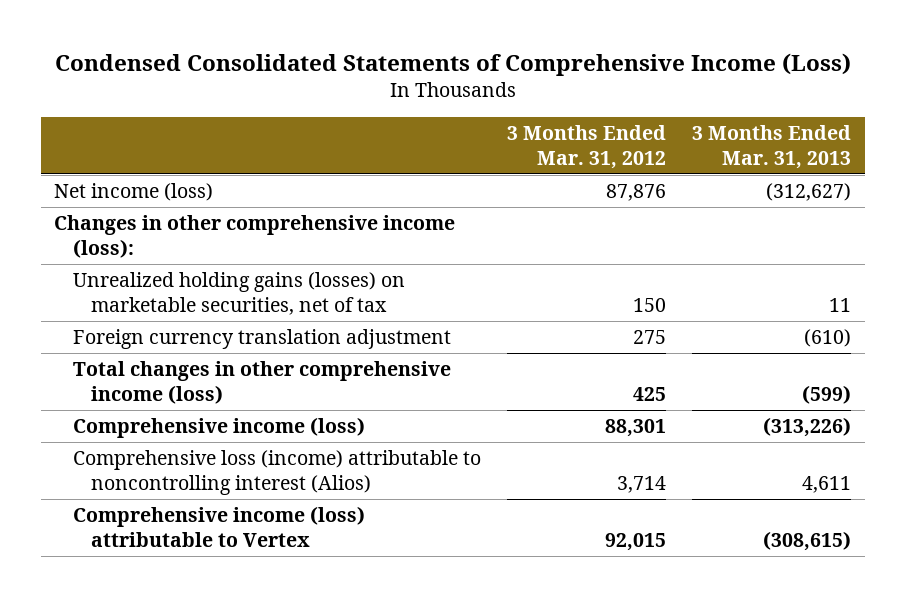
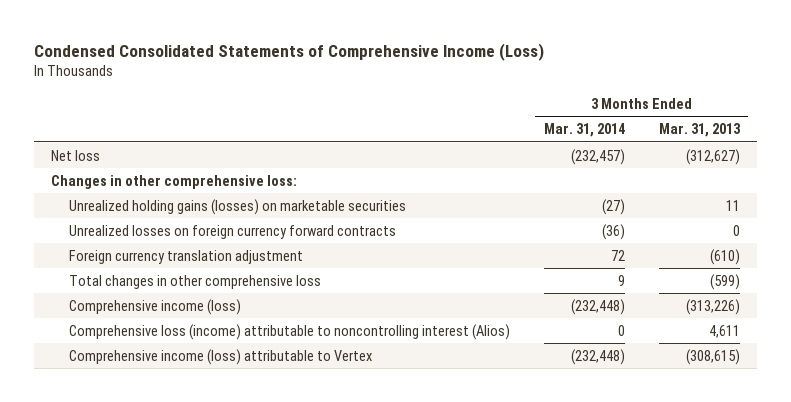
[506,125,666,169] 3 Months Ended Mar. 31, 2012 -> none
none -> [543,123,625,138] Mar. 31, 2014
[53,183,213,202] Net income (loss) -> [51,149,101,161] Net loss
[53,215,455,258] Changes in other comprehensive income (loss): -> [51,174,298,189] Changes in other comprehensive loss:
[72,272,405,315] Unrealized holding gains (losses) on marketable securities, net of tax -> [68,198,406,215] Unrealized holding gains (losses) on marketable securities
none -> [68,224,396,239] Unrealized losses on foreign currency forward contracts
[72,361,451,404] Total changes in other comprehensive income (loss) -> [68,274,321,289] Total changes in other comprehensive loss

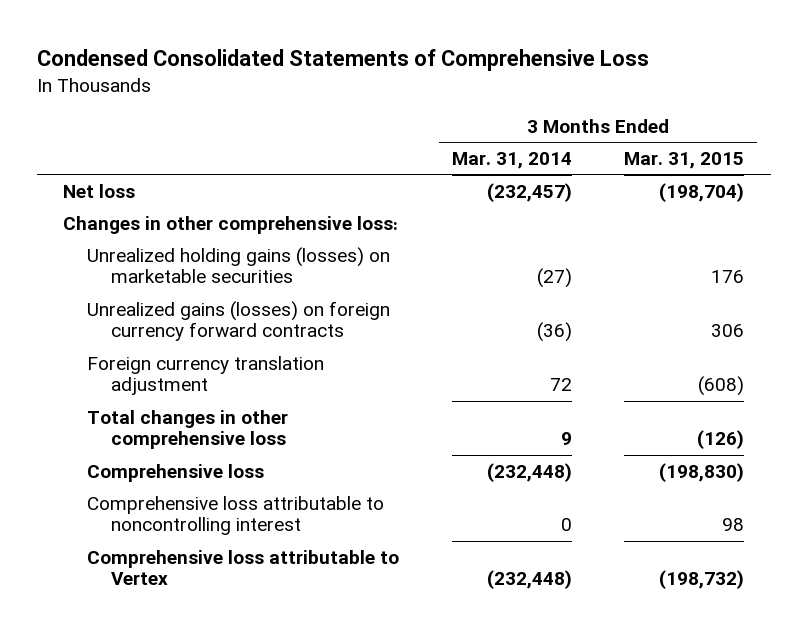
[34,42,545,61] Condensed Consolidated Statements of Comprehensive Income (Loss) -> [37,49,650,72] Condensed Consolidated Statements of Comprehensive Loss
[658,123,741,138] Mar. 31, 2013 -> none
none -> [624,151,745,169] Mar. 31, 2015
[68,224,396,239] Unrealized losses on foreign currency forward contracts -> [87,300,391,342] Unrealized gains (losses) on foreign currency forward contracts
[68,298,241,315] Comprehensive income (loss) -> [87,463,265,482] Comprehensive loss
[68,323,510,340] Comprehensive loss (income) attributable to noncontrolling interest (Alios) -> [87,495,385,536] Comprehensive loss attributable to noncontrolling interest
[68,348,372,365] Comprehensive income (loss) attributable to Vertex -> [87,549,400,586] Comprehensive loss attributable to Vertex

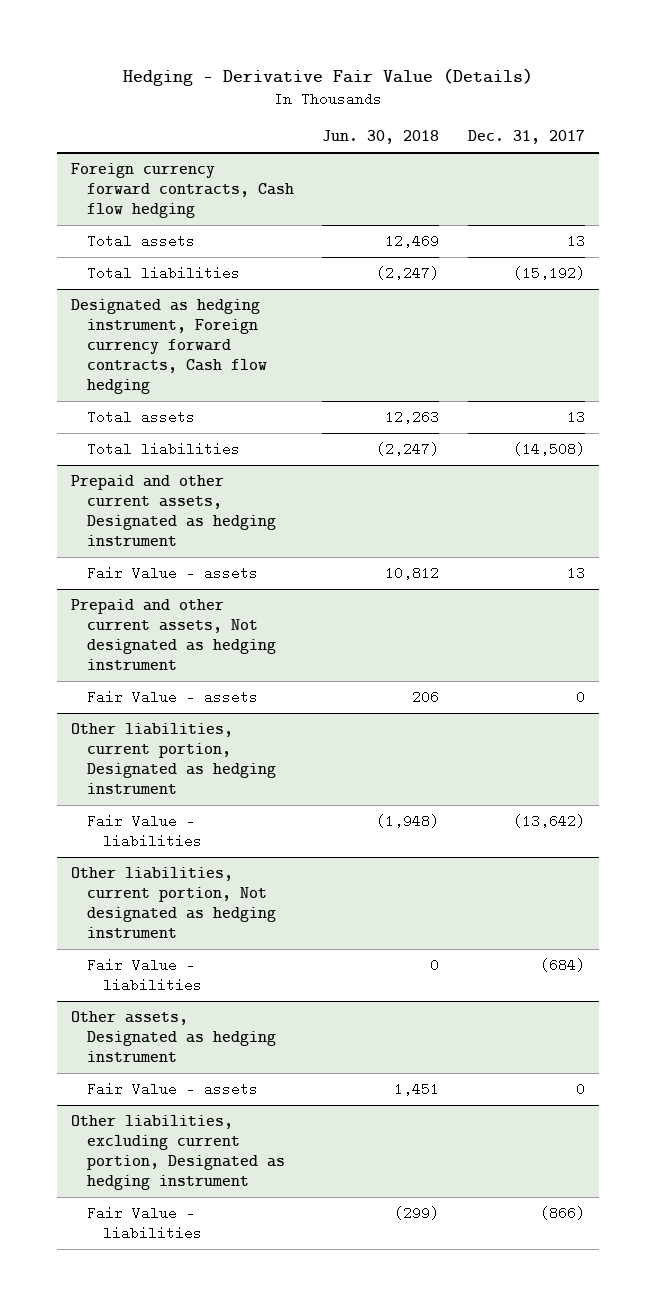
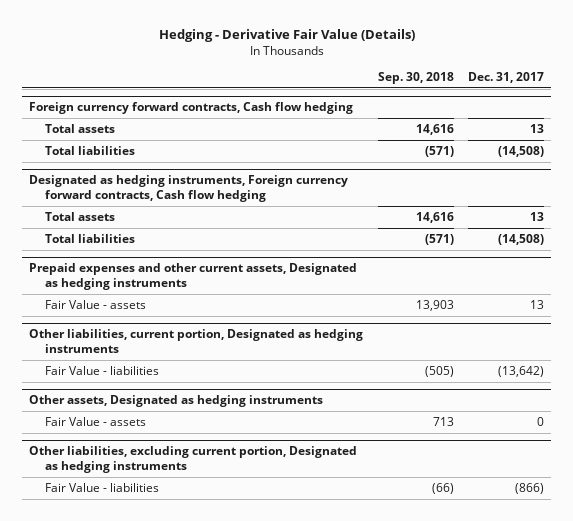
[322,130,440,145] Jun. 30, 2018 -> none
none -> [377,71,454,84] Sep. 30, 2018
[512,265,585,280] (15,192) -> [498,145,545,157] (14,508)
[70,298,267,395] Designated as hedging instrument, Foreign currency forward contracts, Cash flow hedging -> [29,175,349,202] Designated as hedging instruments, Foreign currency forward contracts, Cash flow hedging
[70,474,276,547] Prepaid and other current assets, Designated as hedging instrument -> [29,263,358,290] Prepaid expenses and other current assets, Designated as hedging instruments
[70,598,276,671] Prepaid and other current assets, Not designated as hedging instrument -> none
[86,689,258,704] Fair Value - assets -> none
[70,722,276,795] Other liabilities, current portion, Designated as hedging instrument -> [29,329,364,353] Other liabilities, current portion, Designated as hedging instruments
[70,866,276,939] Other liabilities, current portion, Not designated as hedging instrument -> none
[86,957,202,992] Fair Value - liabilities -> none
[70,1010,276,1062] Other assets, Designated as hedging instrument -> [29,395,324,408] Other assets, Designated as hedging instruments
[70,1114,285,1191] Other liabilities, excluding current portion, Designated as hedging instrument -> [29,446,358,473] Other liabilities, excluding current portion, Designated as hedging instruments

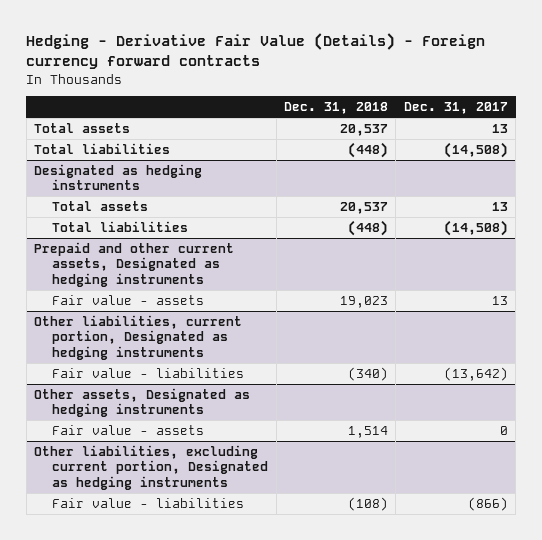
[158,29,415,43] Hedging - Derivative Fair Value (Details) -> [26,33,486,70] Hedging - Derivative Fair Value (Details) - Foreign currency forward contracts
[377,71,454,84] Sep. 30, 2018 -> none
none -> [283,102,388,115] Dec. 31, 2018
[29,102,354,115] Foreign currency forward contracts, Cash flow hedging -> none
[29,175,349,202] Designated as hedging instruments, Foreign currency forward contracts, Cash flow hedging -> none
none -> [34,163,203,191] Designated as hedging instruments
[29,263,358,290] Prepaid expenses and other current assets, Designated as hedging instruments -> [34,241,235,287] Prepaid and other current assets, Designated as hedging instruments
[45,299,147,309] Fair Value - assets -> [52,294,205,305] Fair value - assets
[45,365,160,375] Fair Value - liabilities -> [52,367,245,378] Fair value - liabilities
[45,416,147,426] Fair Value - assets -> [52,424,205,435] Fair value - assets
[45,482,160,492] Fair Value - liabilities -> [52,497,245,508] Fair value - liabilities

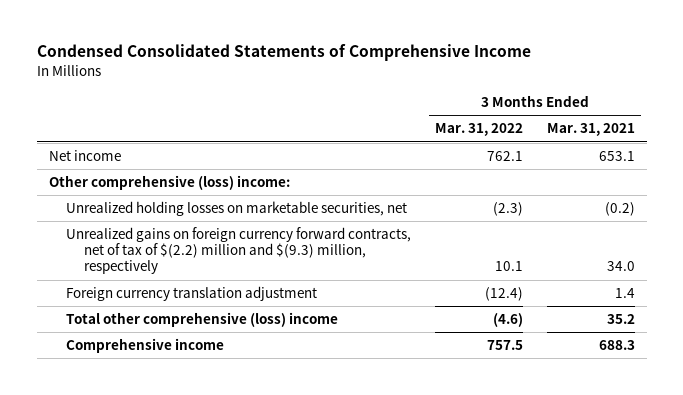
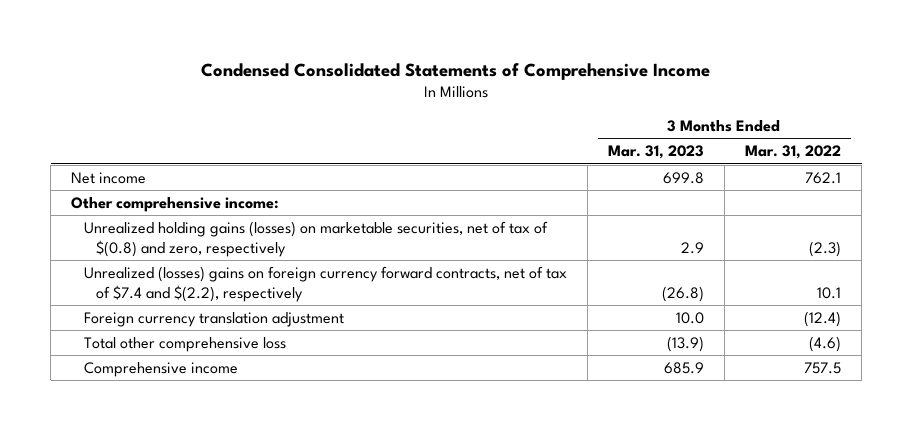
[546,123,635,137] Mar. 31, 2021 -> none
none -> [607,145,704,160] Mar. 31, 2023
[48,175,290,191] Other comprehensive (loss) income: -> [71,196,280,212] Other comprehensive income:
[66,201,408,217] Unrealized holding losses on marketable securities, net -> [83,220,548,257] Unrealized holding gains (losses) on marketable securities, net of tax of $(0.8) and zero, respectively
[66,227,412,275] Unrealized gains on foreign currency forward contracts, net of tax of $(2.2) million and $(9.3) million, respectively -> [83,265,567,302] Unrealized (losses) gains on foreign currency forward contracts, net of tax of $7.4 and $(2.2), respectively
[66,312,339,328] Total other comprehensive (loss) income -> [83,336,286,352] Total other comprehensive loss

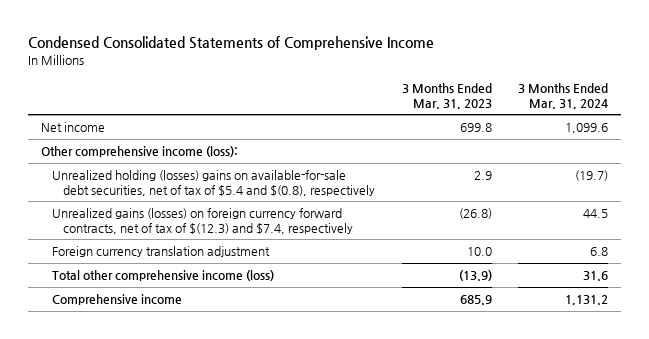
[744,145,841,160] Mar. 31, 2022 -> none
none -> [517,82,608,109] 3 Months Ended Mar. 31, 2024
[71,196,280,212] Other comprehensive income: -> [41,146,239,158] Other comprehensive income (loss):
[83,220,548,257] Unrealized holding gains (losses) on marketable securities, net of tax of $(0.8) and zero, respectively -> [52,170,376,196] Unrealized holding (losses) gains on available-for-sale debt securities, net of tax of $5.4 and $(0.8), respectively
[83,265,567,302] Unrealized (losses) gains on foreign currency forward contracts, net of tax of $7.4 and $(2.2), respectively -> [52,208,354,234] Unrealized gains (losses) on foreign currency forward contracts, net of tax of $(12.3) and $7.4, respectively
[83,336,286,352] Total other comprehensive loss -> [52,270,275,282] Total other comprehensive income (loss)

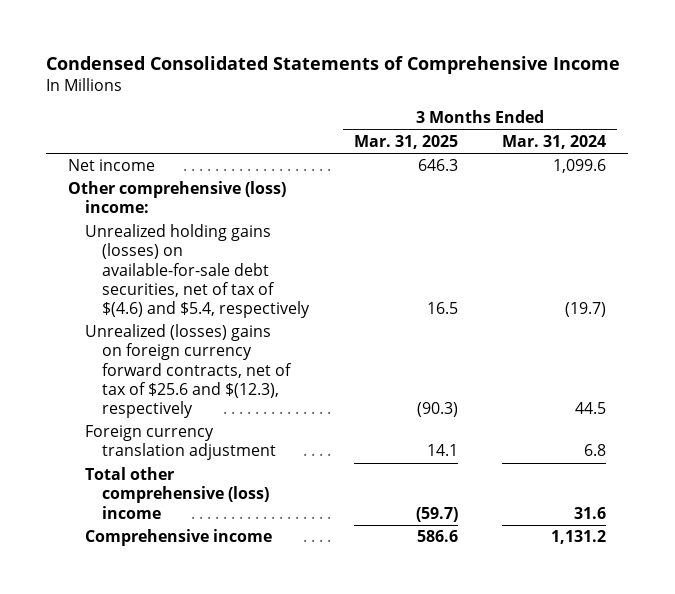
[401,82,492,109] 3 Months Ended Mar. 31, 2023 -> none
none -> [353,134,458,149] Mar. 31, 2025
[41,146,239,158] Other comprehensive income (loss): -> [68,181,287,214] Other comprehensive (loss) income:
[52,170,376,196] Unrealized holding (losses) gains on available-for-sale debt securities, net of tax of $5.4 and $(0.8), respectively -> [85,224,311,319] Unrealized holding gains (losses) on available-for-sale debt securities, net of tax of $(4.6) and $5.4, respectively
[52,208,354,234] Unrealized gains (losses) on foreign currency forward contracts, net of tax of $(12.3) and $7.4, respectively -> [85,324,293,419] Unrealized (losses) gains on foreign currency forward contracts, net of tax of $25.6 and $(12.3), respectively
[52,270,275,282] Total other comprehensive income (loss) -> [85,467,270,519] Total other comprehensive (loss) income

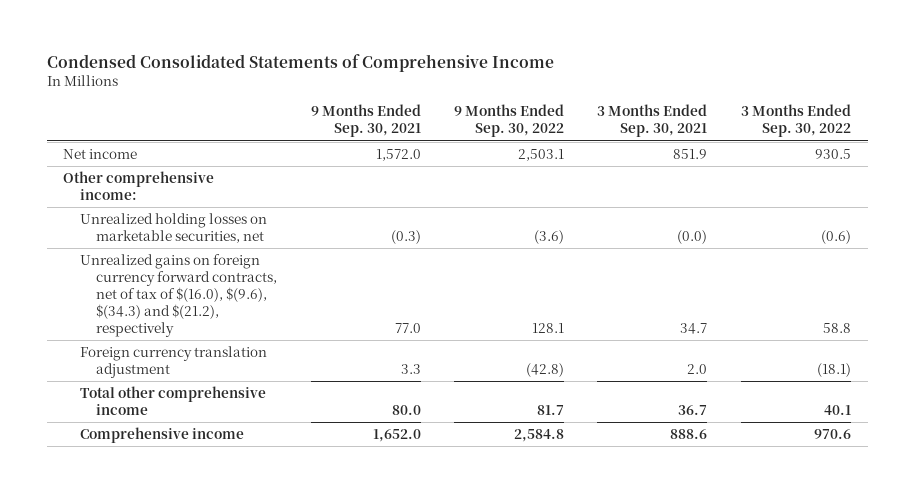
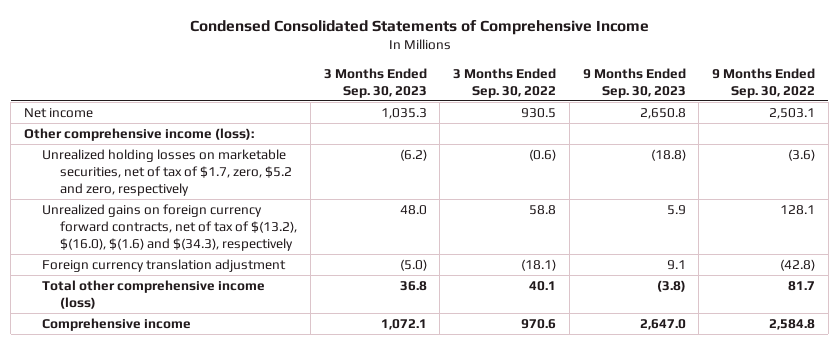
[310,104,421,138] 9 Months Ended Sep. 30, 2021 -> none
[597,104,708,138] 3 Months Ended Sep. 30, 2021 -> none
none -> [323,67,427,98] 3 Months Ended Sep. 30, 2023
none -> [582,67,686,98] 9 Months Ended Sep. 30, 2023
[63,171,215,201] Other comprehensive income: -> [23,128,254,142] Other comprehensive income (loss):
[79,213,267,244] Unrealized holding losses on marketable securities, net -> [42,149,293,196] Unrealized holding losses on marketable securities, net of tax of $1.7, zero, $5.2 and zero, respectively
[79,254,278,337] Unrealized gains on foreign currency forward contracts, net of tax of $(16.0), $(9.6), $(34.3) and $(21.2), respectively -> [42,204,298,251] Unrealized gains on foreign currency forward contracts, net of tax of $(13.2), $(16.0), $(1.6) and $(34.3), respectively
[79,386,266,416] Total other comprehensive income -> [42,280,266,309] Total other comprehensive income (loss)

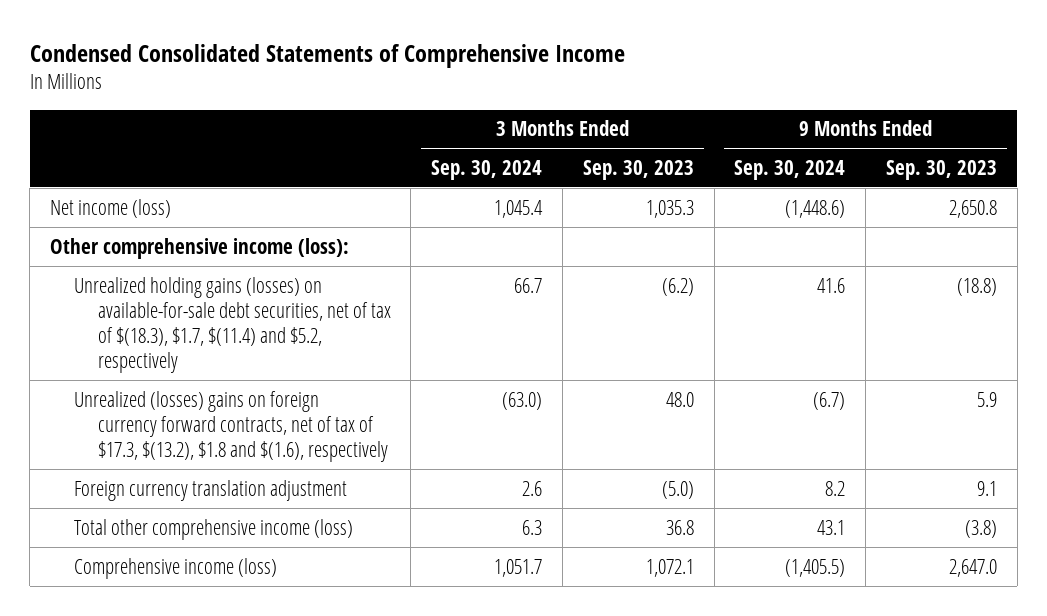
[453,67,557,98] 3 Months Ended Sep. 30, 2022 -> none
[712,67,816,98] 9 Months Ended Sep. 30, 2022 -> none
none -> [431,159,543,180] Sep. 30, 2024
none -> [734,159,846,180] Sep. 30, 2024
[23,108,93,119] Net income -> [50,198,172,218] Net income (loss)
[42,149,293,196] Unrealized holding losses on marketable securities, net of tax of $1.7, zero, $5.2 and zero, respectively -> [73,276,391,373] Unrealized holding gains (losses) on available-for-sale debt securities, net of tax of $(18.3), $1.7, $(11.4) and $5.2, respectively
[42,204,298,251] Unrealized gains on foreign currency forward contracts, net of tax of $(13.2), $(16.0), $(1.6) and $(34.3), respectively -> [73,390,388,462] Unrealized (losses) gains on foreign currency forward contracts, net of tax of $17.3, $(13.2), $1.8 and $(1.6), respectively
[42,318,192,332] Comprehensive income -> [73,557,277,579] Comprehensive income (loss)

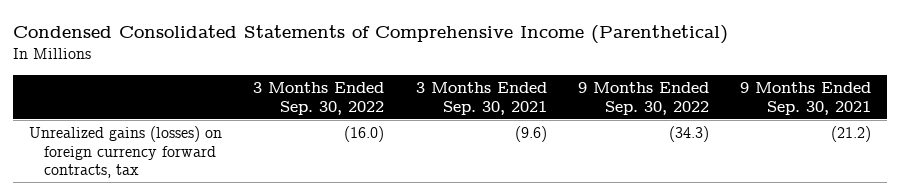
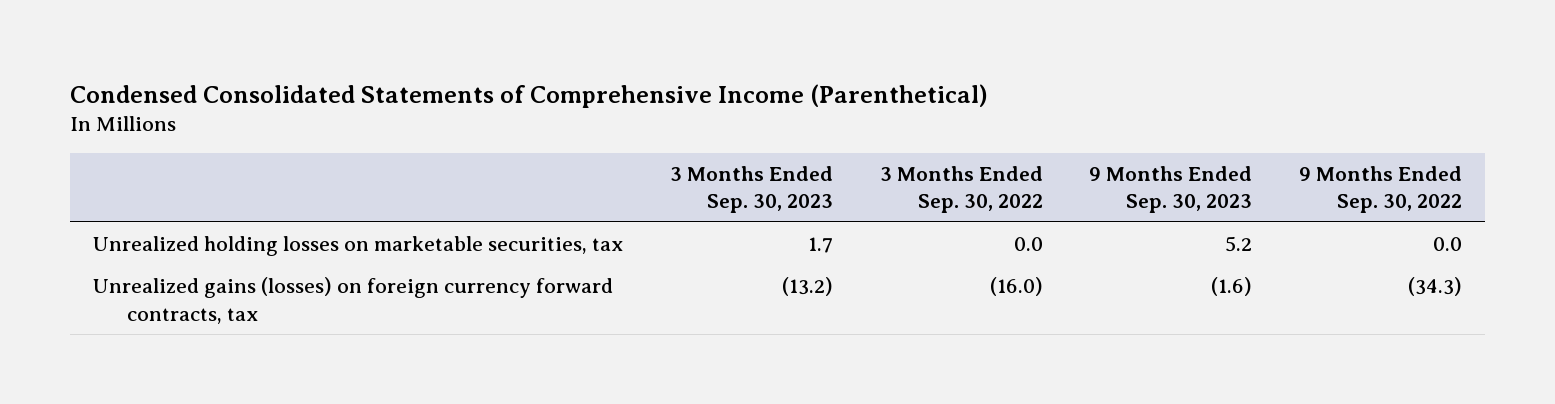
[415,82,547,115] 3 Months Ended Sep. 30, 2021 -> none
[740,82,872,115] 9 Months Ended Sep. 30, 2021 -> none
none -> [670,165,834,214] 3 Months Ended Sep. 30, 2023
none -> [1089,165,1253,214] 9 Months Ended Sep. 30, 2023
none -> [93,236,624,257] Unrealized holding losses on marketable securities, tax

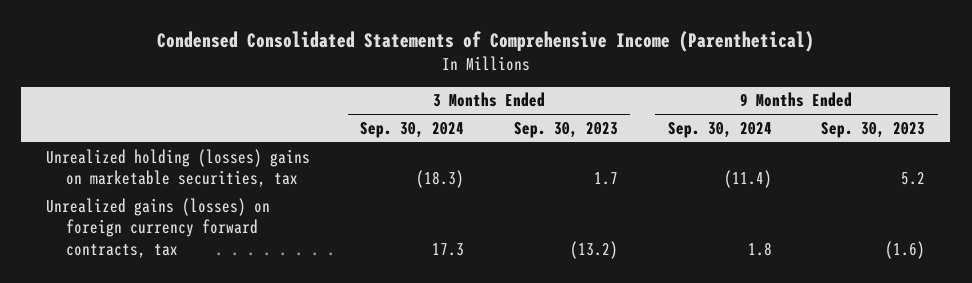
[879,165,1043,214] 3 Months Ended Sep. 30, 2022 -> none
[1298,165,1462,214] 9 Months Ended Sep. 30, 2022 -> none
none -> [360,121,465,138] Sep. 30, 2024
none -> [667,121,772,138] Sep. 30, 2024
[93,236,624,257] Unrealized holding losses on marketable securities, tax -> [46,148,311,188] Unrealized holding (losses) gains on marketable securities, tax

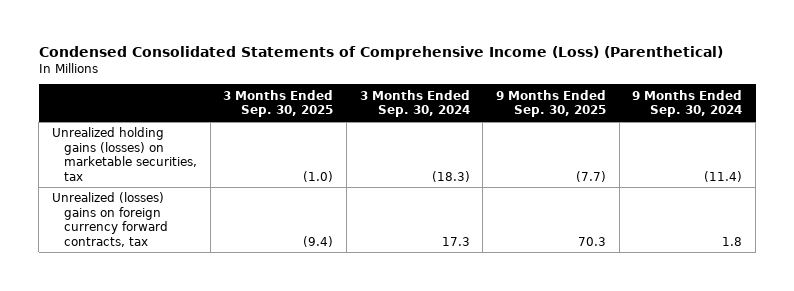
[156,31,814,53] Condensed Consolidated Statements of Comprehensive Income (Parenthetical) -> [38,45,723,60] Condensed Consolidated Statements of Comprehensive Income (Loss) (Parenthetical)
[513,121,618,138] Sep. 30, 2023 -> none
[821,121,926,138] Sep. 30, 2023 -> none
none -> [223,89,334,118] 3 Months Ended Sep. 30, 2025
none -> [496,89,607,118] 9 Months Ended Sep. 30, 2025
[46,148,311,188] Unrealized holding (losses) gains on marketable securities, tax -> [51,127,198,181] Unrealized holding gains (losses) on marketable securities, tax
[46,197,271,258] Unrealized gains (losses) on foreign currency forward contracts, tax -> [51,192,169,247] Unrealized (losses) gains on foreign currency forward contracts, tax

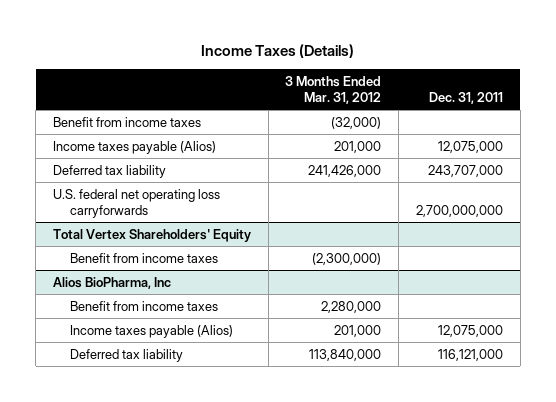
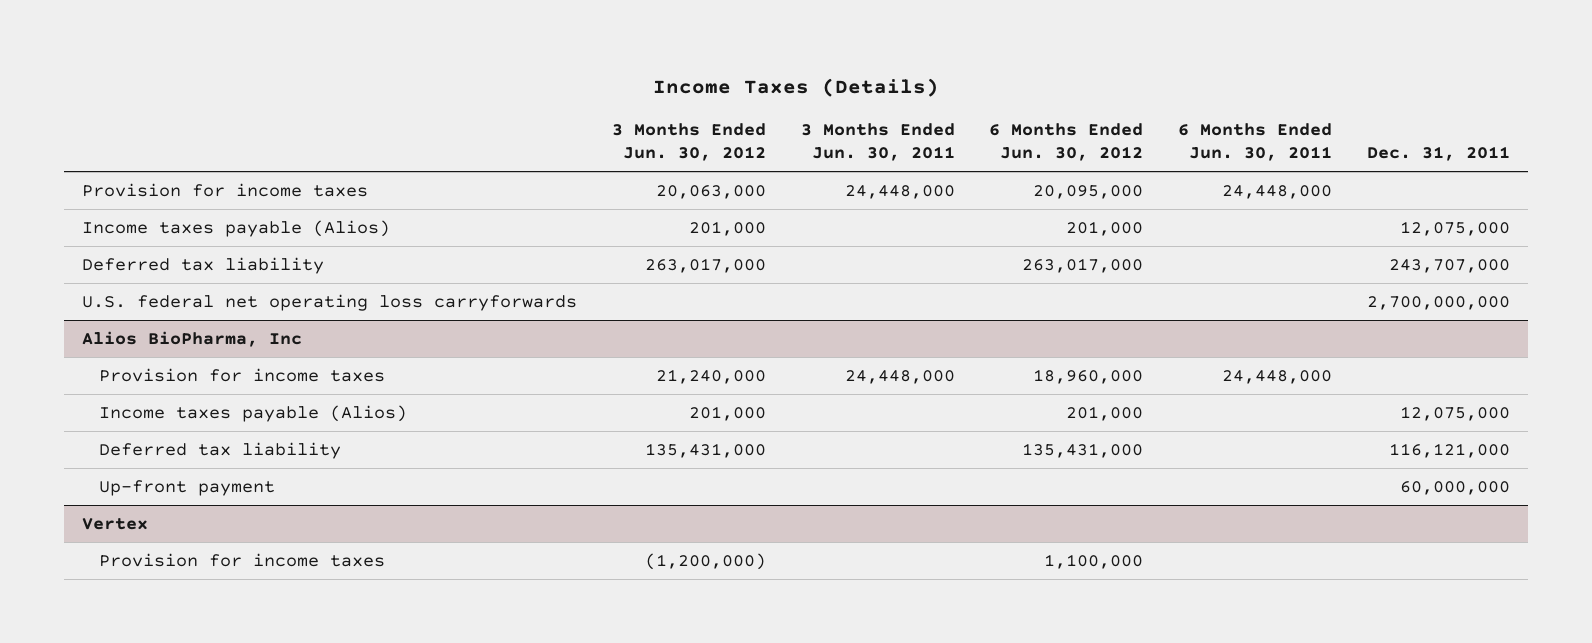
[285,76,382,104] 3 Months Ended Mar. 31, 2012 -> none
none -> [611,123,766,162] 3 Months Ended Jun. 30, 2012
none -> [800,123,955,162] 3 Months Ended Jun. 30, 2011
none -> [989,123,1144,162] 6 Months Ended Jun. 30, 2012
none -> [1178,123,1333,162] 6 Months Ended Jun. 30, 2011
[52,116,201,127] Benefit from income taxes -> [81,182,368,197] Provision for income taxes
[52,228,251,242] Total Vertex Shareholders' Equity -> none
[70,252,219,263] Benefit from income taxes -> none
[70,300,219,311] Benefit from income taxes -> [98,367,385,382] Provision for income taxes
none -> [98,479,275,496] Up-front payment
none -> [81,517,148,530] Vertex
none -> [98,552,385,567] Provision for income taxes

